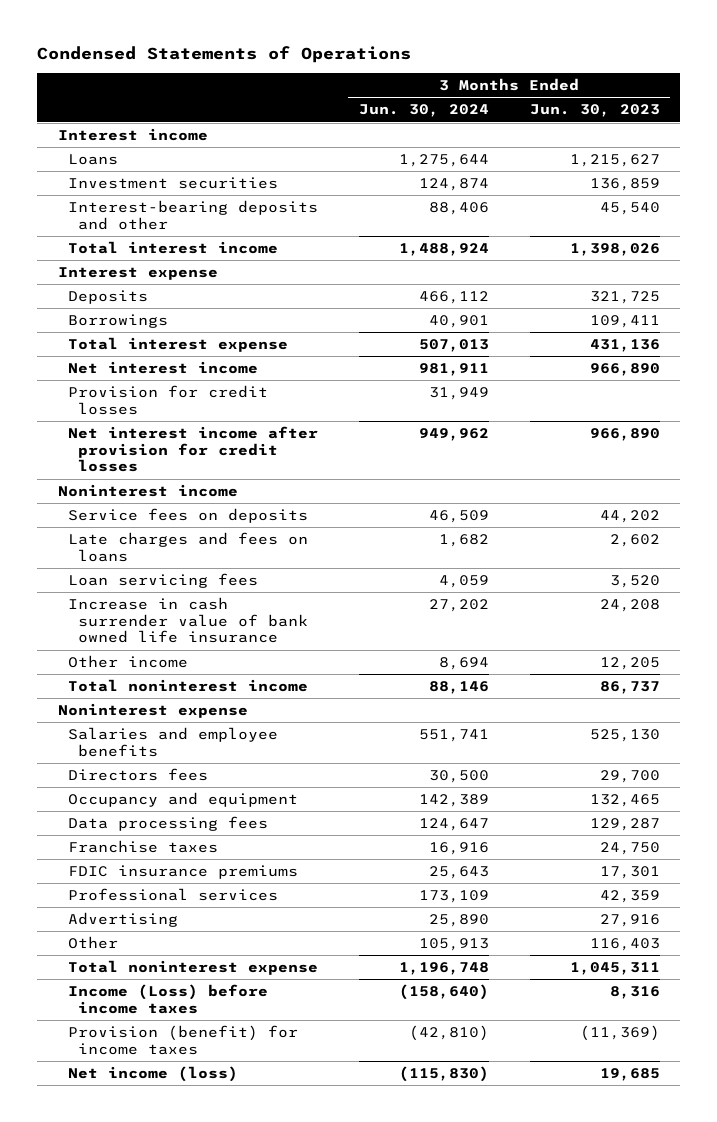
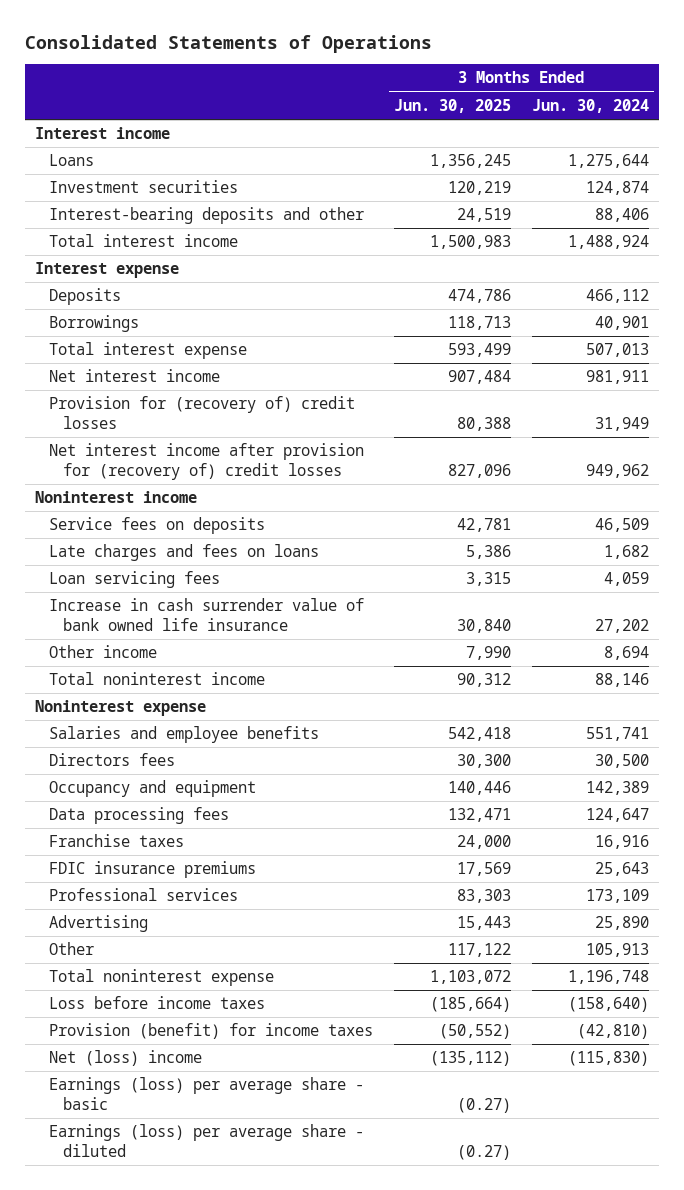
[37,46,412,64] Condensed Statements of Operations -> [24,34,432,53] Consolidated Statements of Operations
[529,104,660,118] Jun. 30, 2023 -> none
none -> [393,98,511,113] Jun. 30, 2025
[67,384,268,415] Provision for credit losses -> [49,396,356,429] Provision for (recovery of) credit losses
[67,425,318,473] Net interest income after provision for credit losses -> [49,443,365,480] Net interest income after provision for (recovery of) credit losses
[67,983,268,1014] Income (Loss) before income taxes -> [49,996,266,1010] Loss before income taxes
[67,1065,238,1082] Net income (loss) -> [49,1050,203,1067] Net (loss) income
none -> [49,1077,365,1110] Earnings (loss) per average share - basic
none -> [49,1124,365,1157] Earnings (loss) per average share - diluted

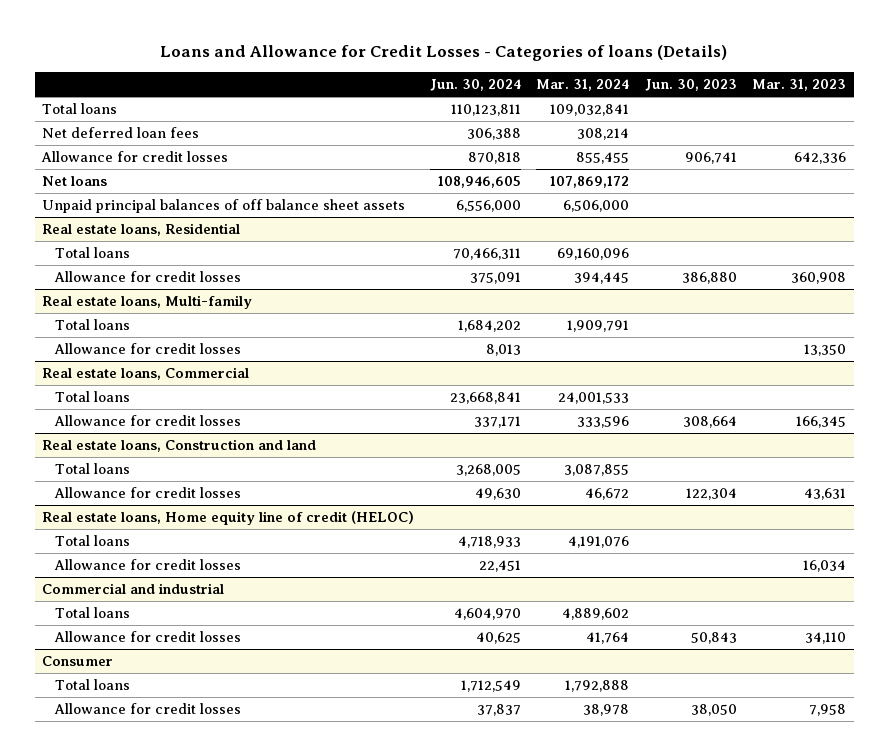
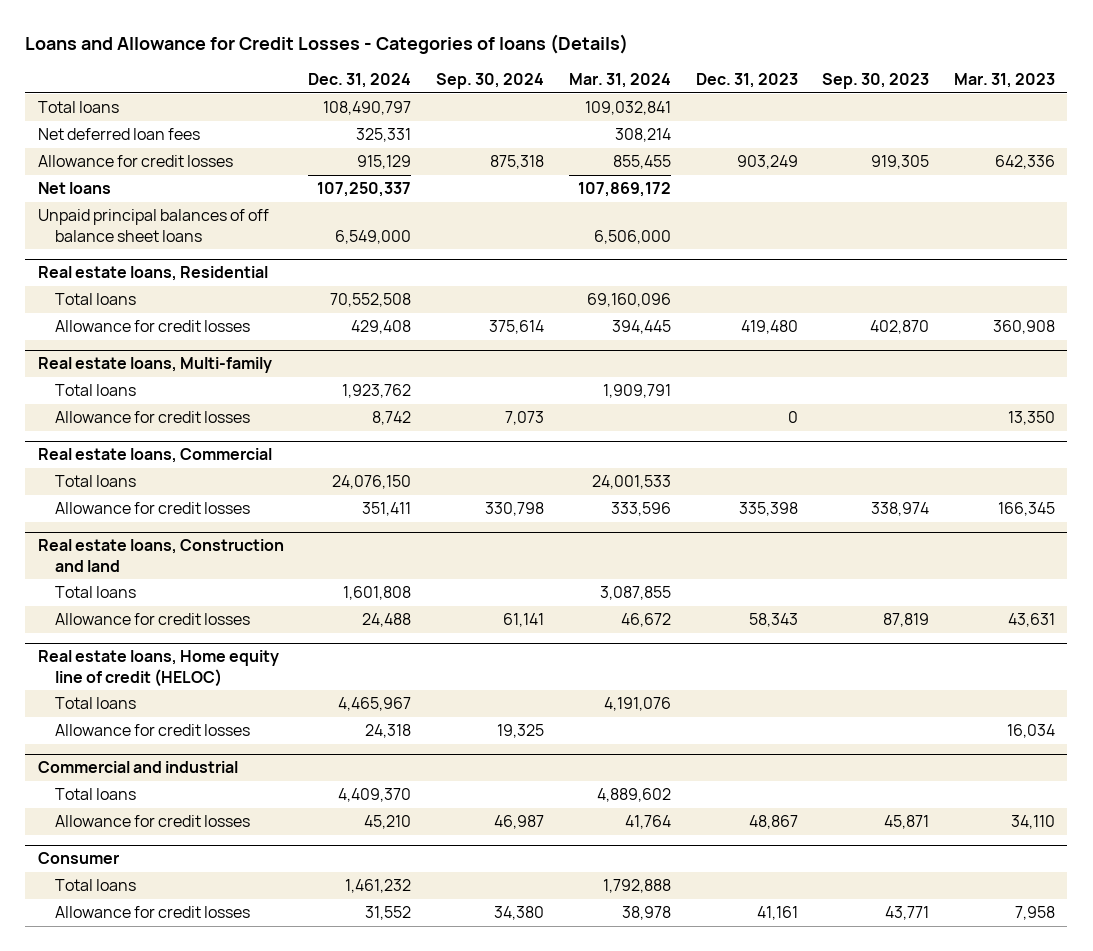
[429,79,521,92] Jun. 30, 2024 -> none
[644,79,737,92] Jun. 30, 2023 -> none
none -> [308,73,412,89] Dec. 31, 2024
none -> [436,73,545,90] Sep. 30, 2024
none -> [695,73,798,89] Dec. 31, 2023
none -> [822,73,930,90] Sep. 30, 2023
[42,199,406,214] Unpaid principal balances of off balance sheet assets -> [37,209,269,242] Unpaid principal balances of off balance sheet loans

